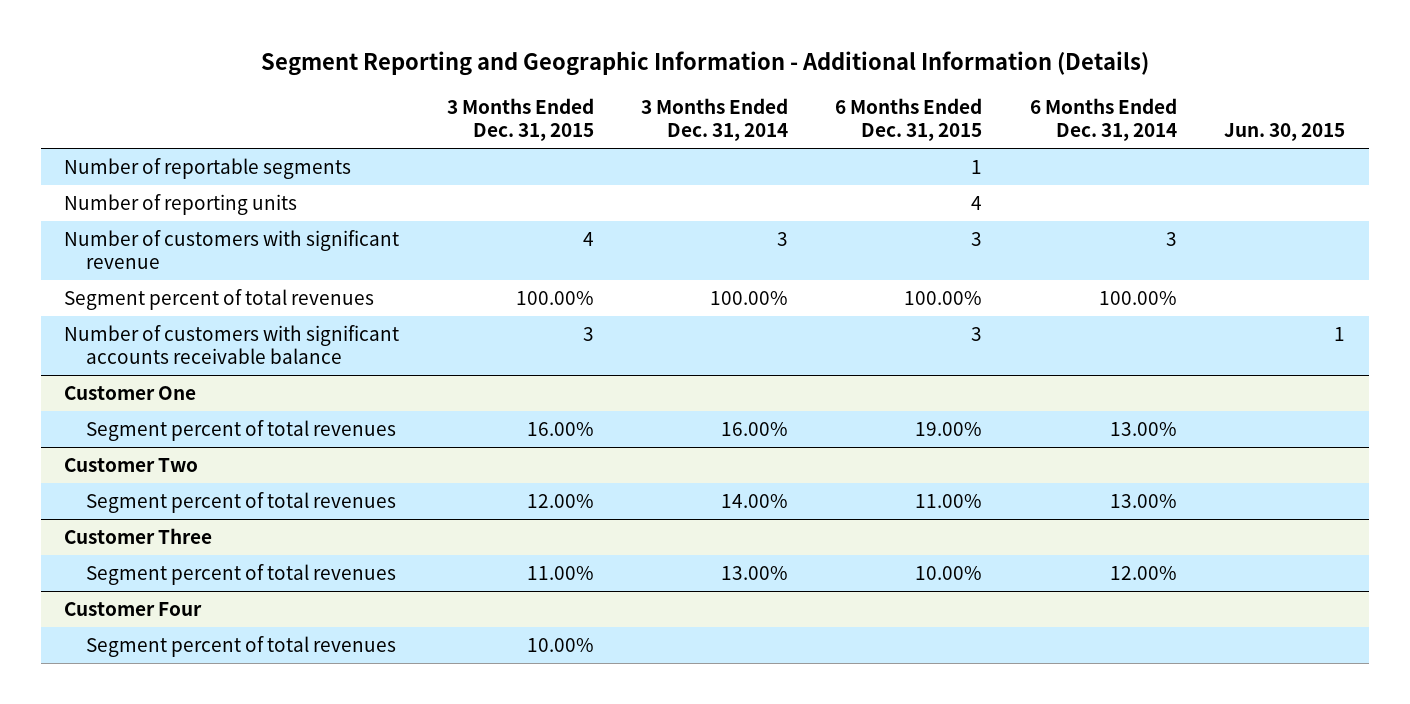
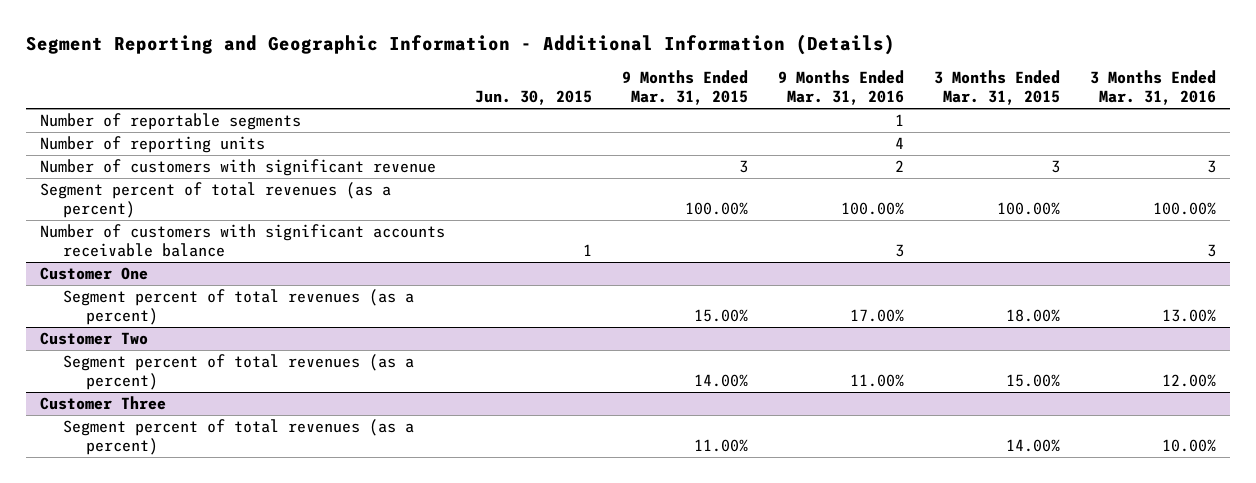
[446,98,594,142] 3 Months Ended Dec. 31, 2015 -> none
[641,98,789,142] 3 Months Ended Dec. 31, 2014 -> none
[835,98,983,142] 6 Months Ended Dec. 31, 2015 -> none
[1029,98,1177,142] 6 Months Ended Dec. 31, 2014 -> none
none -> [622,70,749,106] 9 Months Ended Mar. 31, 2015
none -> [777,70,904,106] 9 Months Ended Mar. 31, 2016
none -> [933,70,1060,106] 3 Months Ended Mar. 31, 2015
none -> [1089,70,1216,106] 3 Months Ended Mar. 31, 2016
[64,288,375,310] Segment percent of total revenues -> [40,182,392,218] Segment percent of total revenues (as a percent)
[85,419,396,441] Segment percent of total revenues -> [63,289,415,325] Segment percent of total revenues (as a percent)
[85,491,396,513] Segment percent of total revenues -> [63,354,415,390] Segment percent of total revenues (as a percent)
[64,601,203,616] Customer Four -> none
[85,635,396,657] Segment percent of total revenues -> none
[85,563,396,585] Segment percent of total revenues -> [63,419,415,455] Segment percent of total revenues (as a percent)

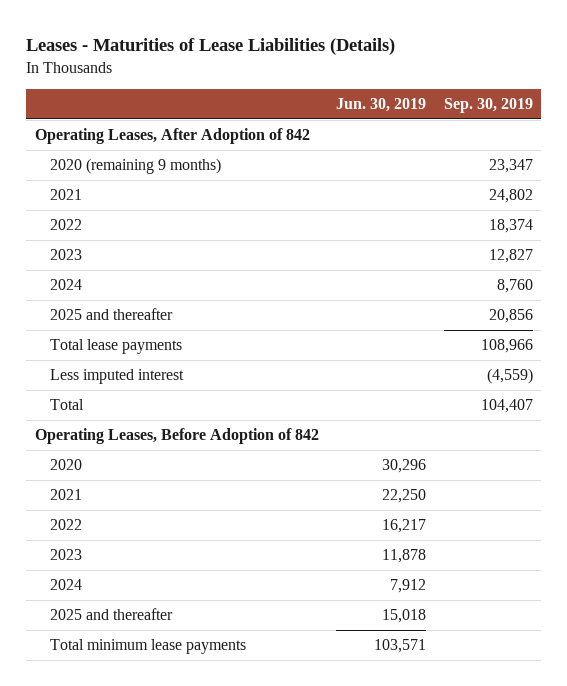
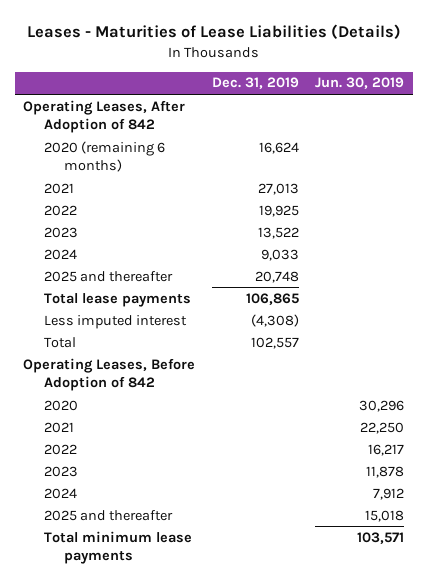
[443,98,533,114] Sep. 30, 2019 -> none
none -> [211,77,299,90] Dec. 31, 2019
[50,158,222,175] 2020 (remaining 9 months) -> [43,140,165,173] 2020 (remaining 6 months)

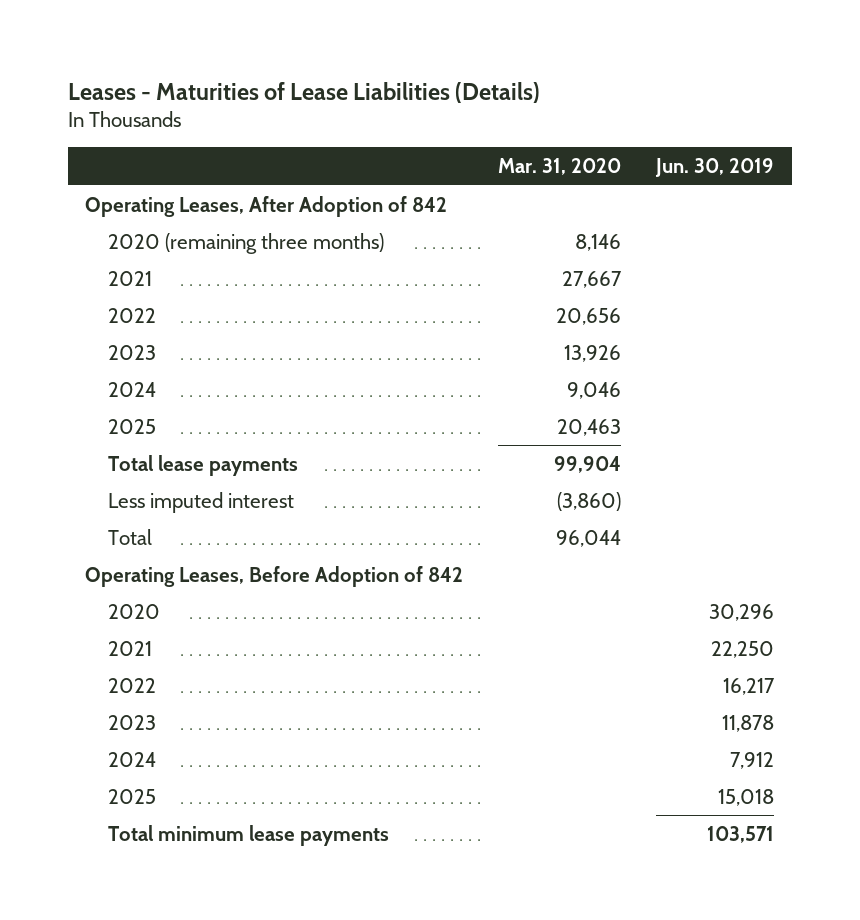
[211,77,299,90] Dec. 31, 2019 -> none
none -> [498,158,622,176] Mar. 31, 2020
[43,140,165,173] 2020 (remaining 6 months) -> [107,232,384,254] 2020 (remaining three months)
[43,270,173,282] 2025 and thereafter -> [107,418,156,434] 2025
[43,509,173,521] 2025 and thereafter -> [107,788,156,804] 2025

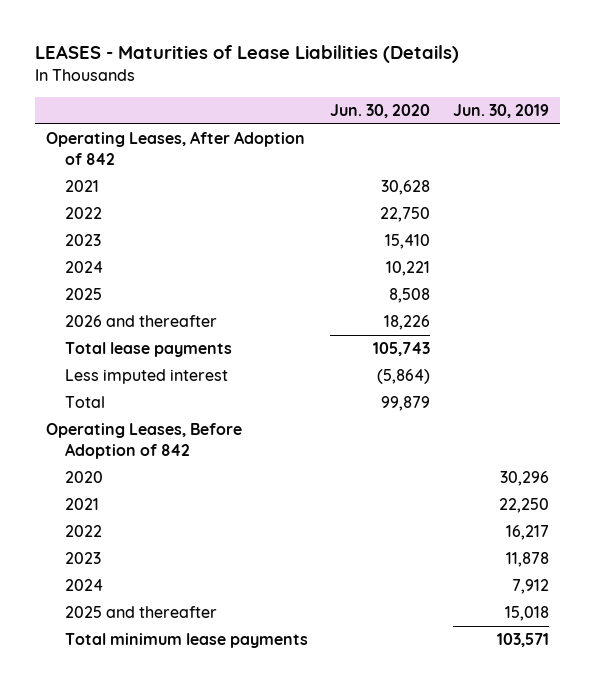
[68,81,541,103] Leases - Maturities of Lease Liabilities (Details) -> [34,45,459,64] LEASES - Maturities of Lease Liabilities (Details)
[498,158,622,176] Mar. 31, 2020 -> none
none -> [330,103,431,118] Jun. 30, 2020
[107,232,384,254] 2020 (remaining three months) -> none
none -> [64,315,217,328] 2026 and thereafter
[107,788,156,804] 2025 -> [64,606,217,619] 2025 and thereafter

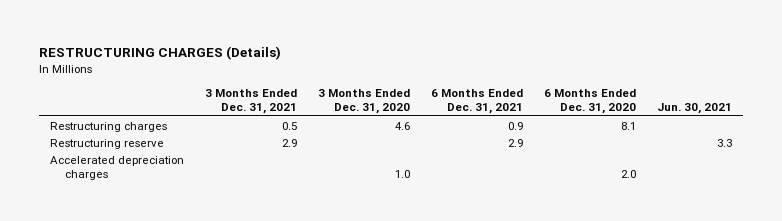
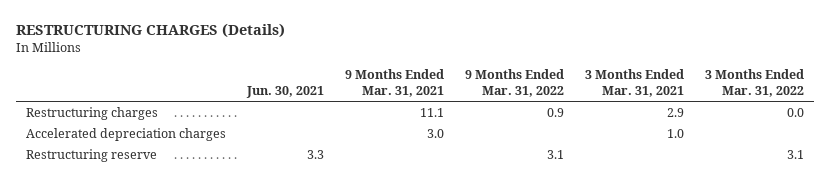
[204,89,297,115] 3 Months Ended Dec. 31, 2021 -> none
[317,89,410,115] 3 Months Ended Dec. 31, 2020 -> none
[430,89,523,115] 6 Months Ended Dec. 31, 2021 -> none
[544,89,637,115] 6 Months Ended Dec. 31, 2020 -> none
none -> [345,69,445,98] 9 Months Ended Mar. 31, 2021
none -> [465,69,565,98] 9 Months Ended Mar. 31, 2022
none -> [584,69,684,98] 3 Months Ended Mar. 31, 2021
none -> [704,69,804,98] 3 Months Ended Mar. 31, 2022
[49,138,164,149] Restructuring reserve -> [26,149,158,163] Restructuring reserve

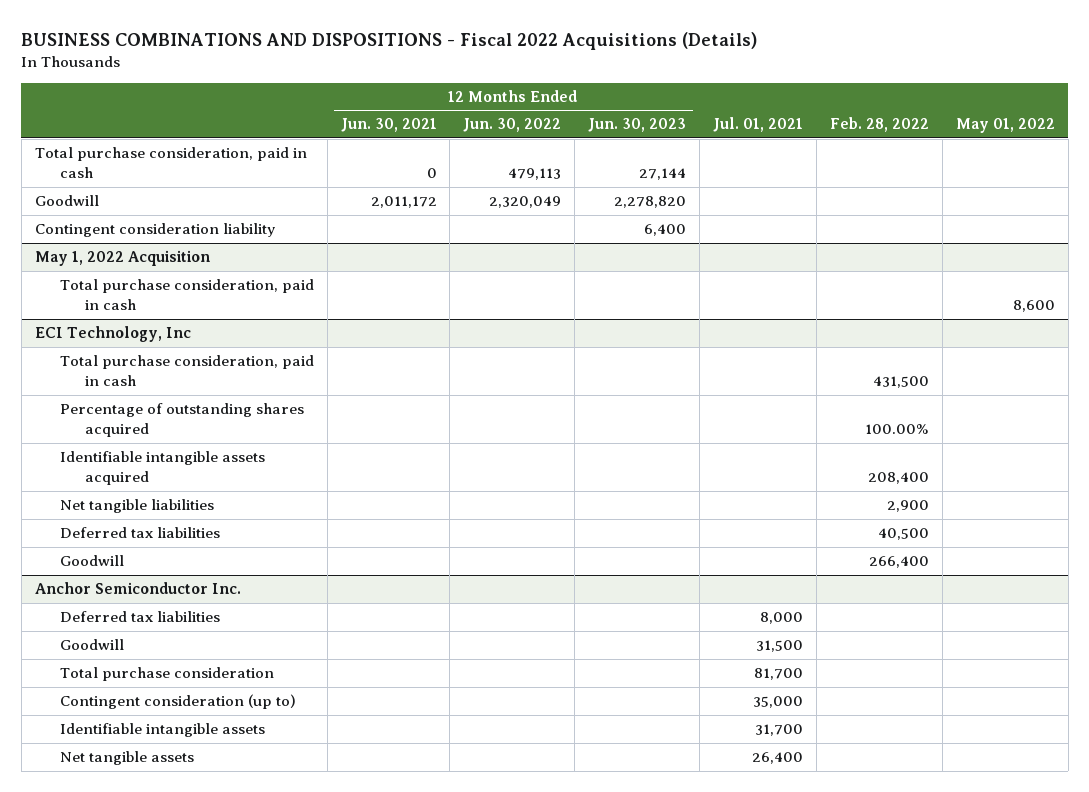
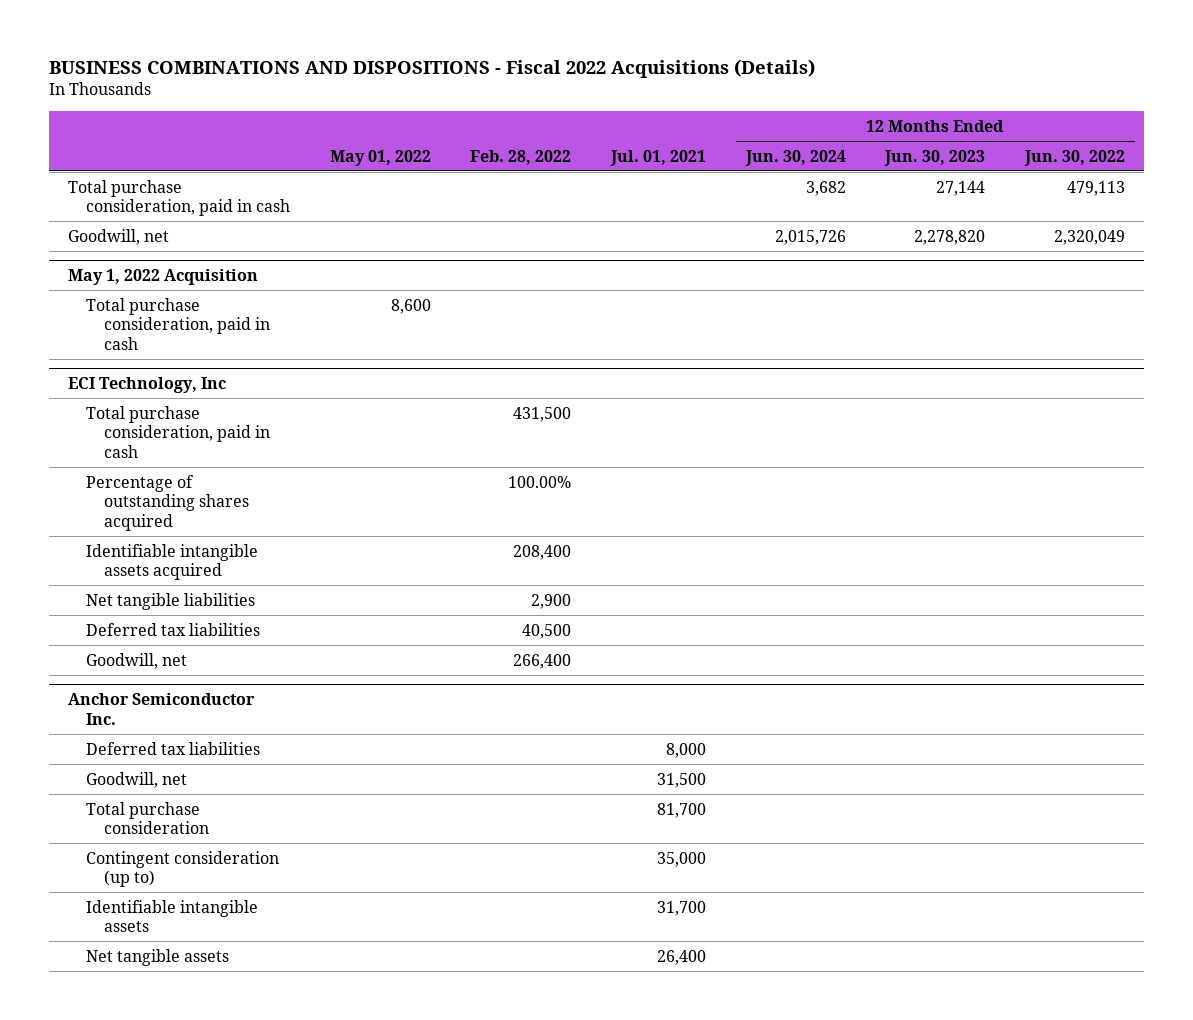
[340,118,437,133] Jun. 30, 2021 -> none
none -> [744,149,846,166] Jun. 30, 2024
[34,223,275,238] Contingent consideration liability -> none
[34,195,99,207] Goodwill -> [68,228,170,245] Goodwill, net
[59,555,124,567] Goodwill -> [86,652,188,669] Goodwill, net
[59,639,124,651] Goodwill -> [86,771,188,788] Goodwill, net

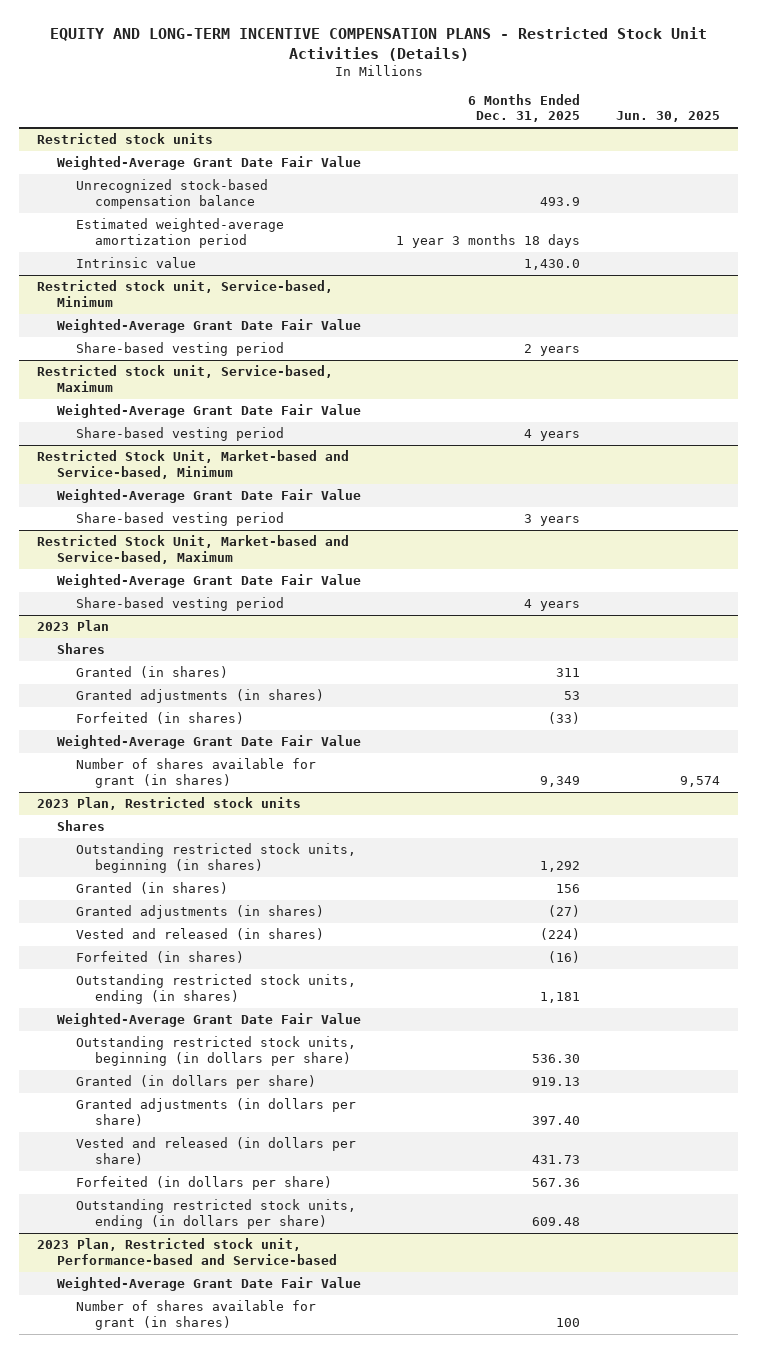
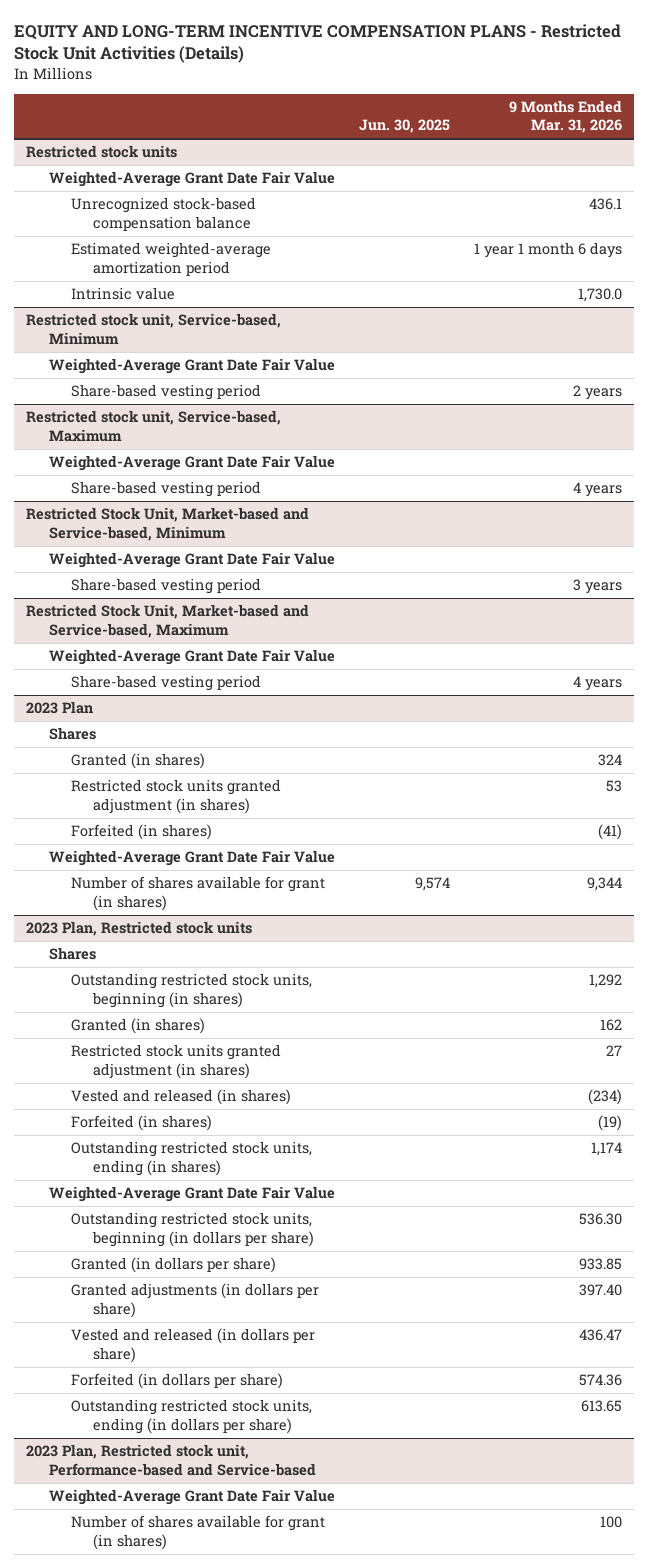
[468,93,581,123] 6 Months Ended Dec. 31, 2025 -> none
none -> [509,99,623,134] 9 Months Ended Mar. 31, 2026
[75,689,324,704] Granted adjustments (in shares) -> [71,779,282,814] Restricted stock units granted adjustment (in shares)
[75,905,324,920] Granted adjustments (in shares) -> [71,1044,282,1079] Restricted stock units granted adjustment (in shares)

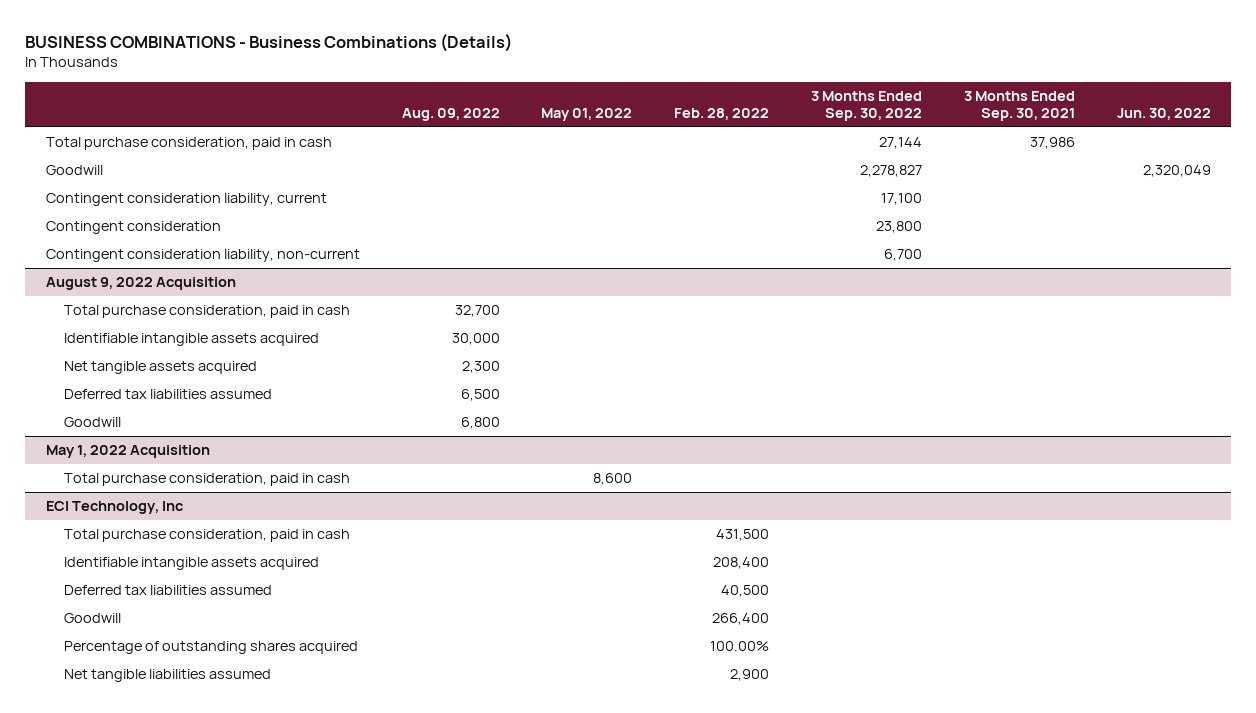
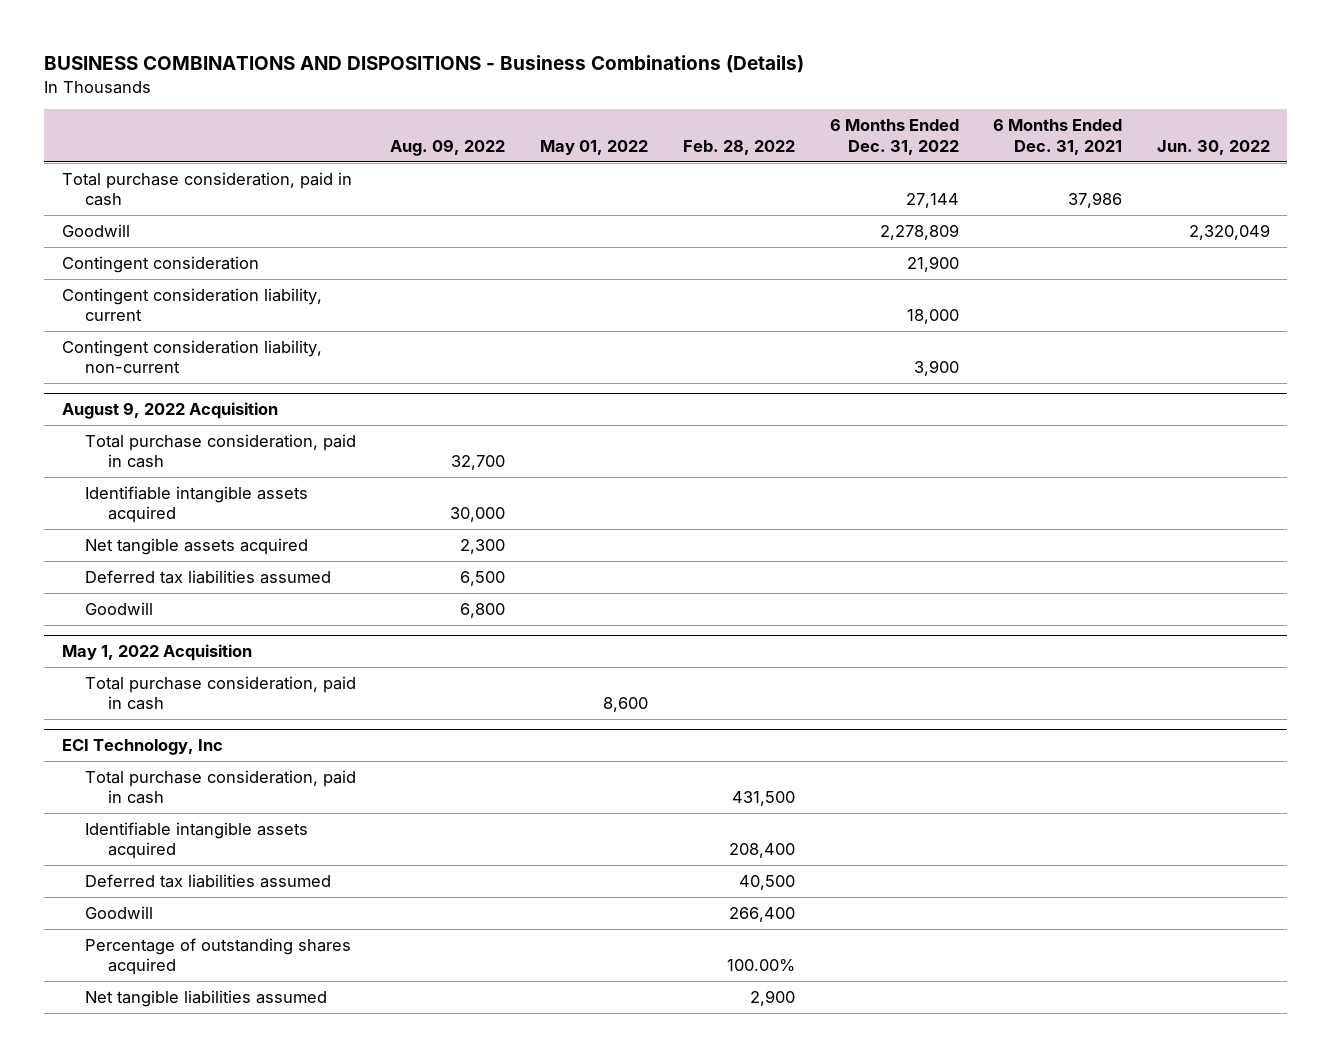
[25,32,513,52] BUSINESS COMBINATIONS - Business Combinations (Details) -> [44,55,805,74] BUSINESS COMBINATIONS AND DISPOSITIONS - Business Combinations (Details)
[811,90,923,122] 3 Months Ended Sep. 30, 2022 -> none
[963,90,1075,122] 3 Months Ended Sep. 30, 2021 -> none
none -> [829,119,959,155] 6 Months Ended Dec. 31, 2022
none -> [993,119,1123,155] 6 Months Ended Dec. 31, 2021
[45,193,327,207] Contingent consideration liability, current -> [61,288,322,322] Contingent consideration liability, current

